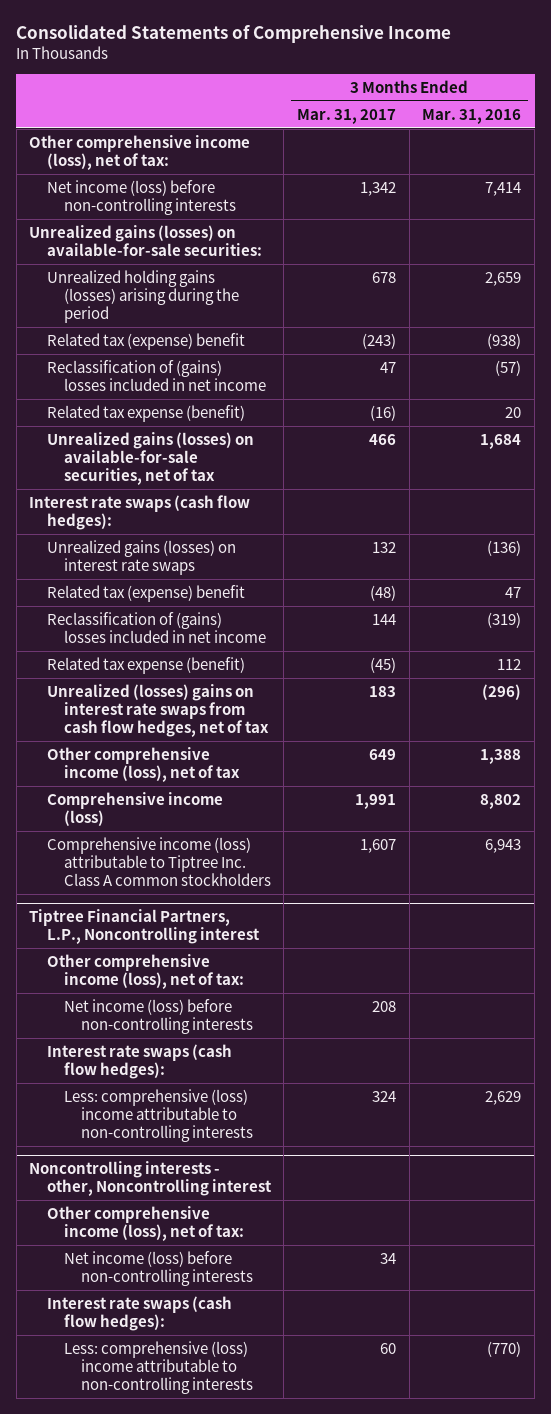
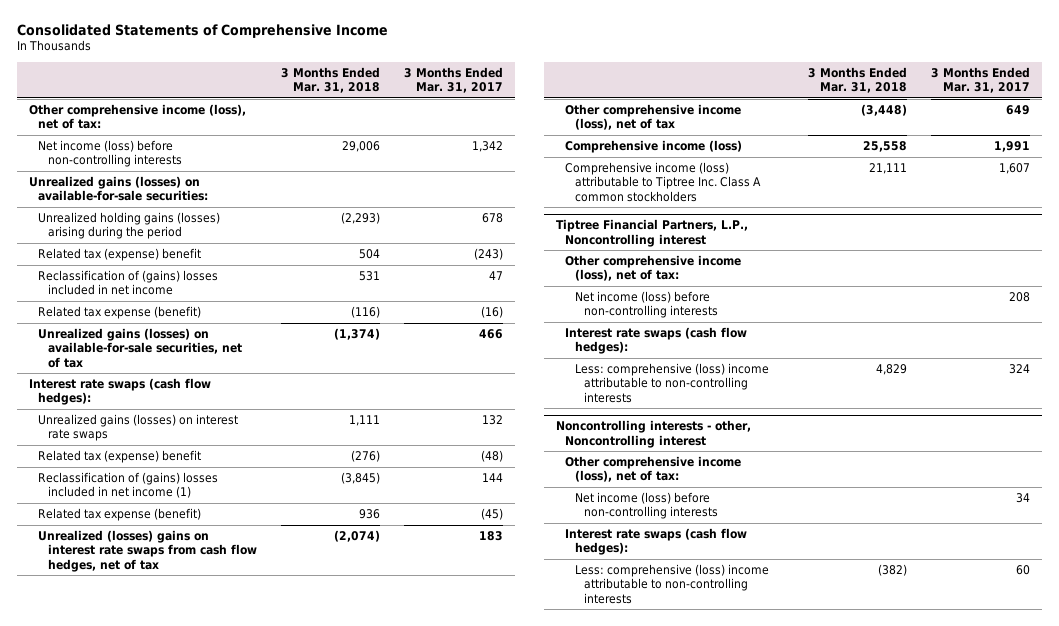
[422,108,522,124] Mar. 31, 2016 -> none
none -> [280,66,380,94] 3 Months Ended Mar. 31, 2018
[46,611,266,643] Reclassification of (gains) losses included in net income -> [38,471,219,499] Reclassification of (gains) losses included in net income (1)

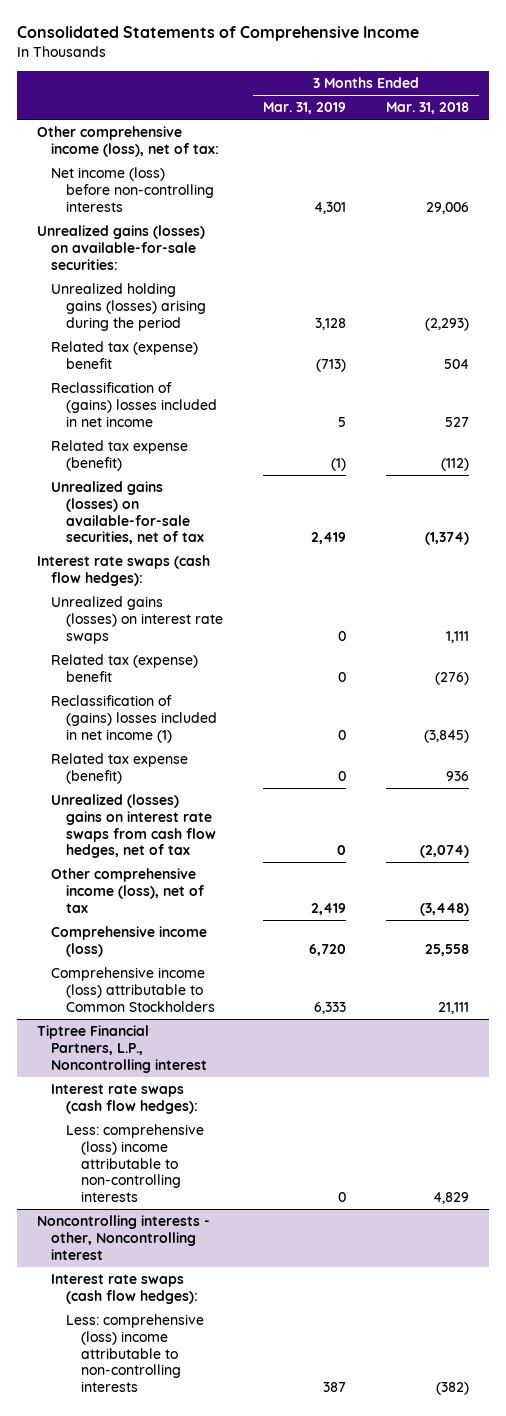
[404,66,504,94] 3 Months Ended Mar. 31, 2017 -> none
none -> [263,102,347,115] Mar. 31, 2019
[358,270,380,281] 531 -> [445,416,470,427] 527
[350,305,380,318] (116) -> [441,457,470,471] (112)
[565,161,761,202] Comprehensive income (loss) attributable to Tiptree Inc. Class A common stockholders -> [51,966,216,1012] Comprehensive income (loss) attributable to Common Stockholders
[565,254,742,282] Other comprehensive income (loss), net of tax: -> none
[574,290,719,319] Net income (loss) before non-controlling interests -> none
[565,455,742,483] Other comprehensive income (loss), net of tax: -> none
[574,491,719,520] Net income (loss) before non-controlling interests -> none

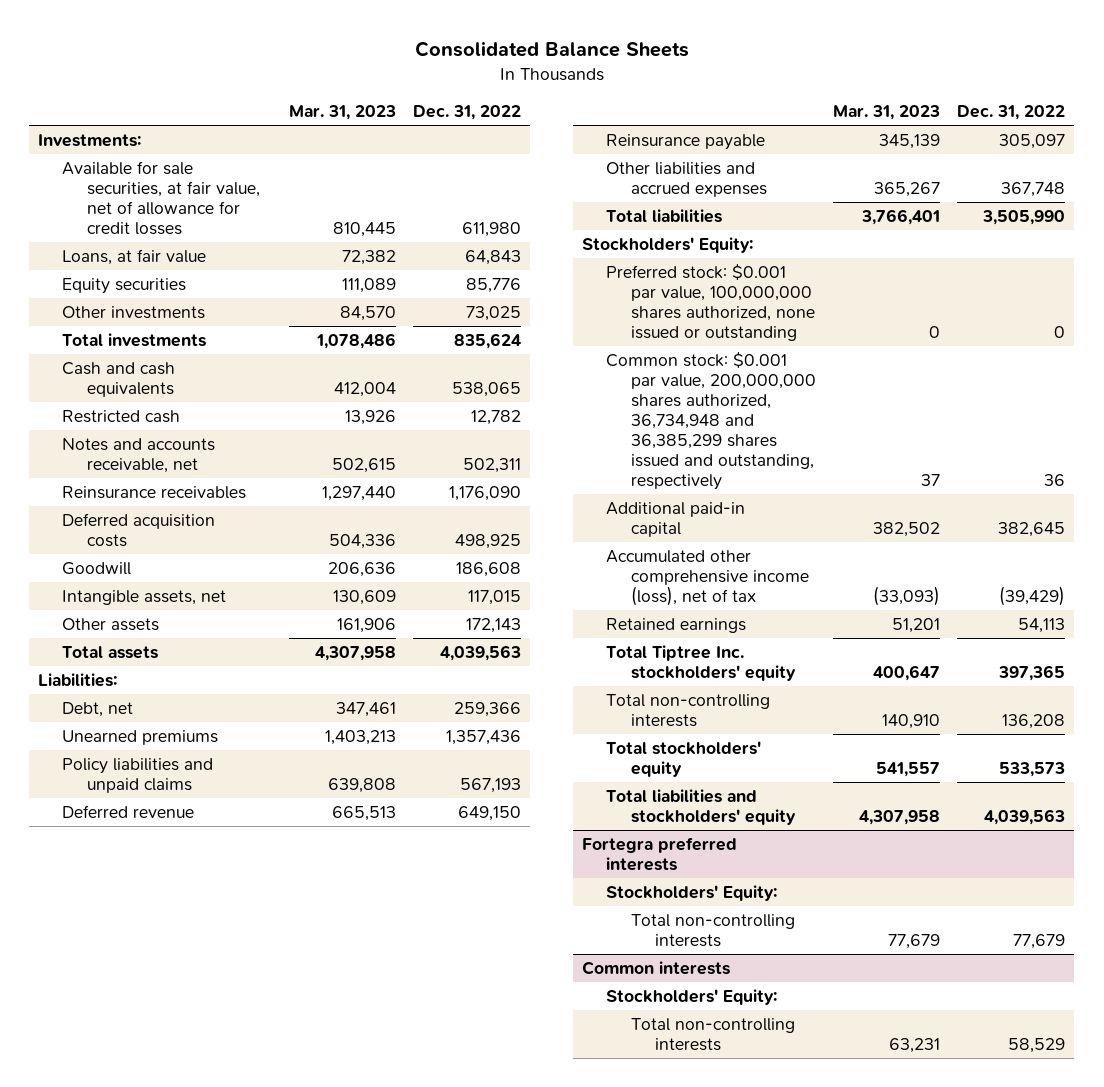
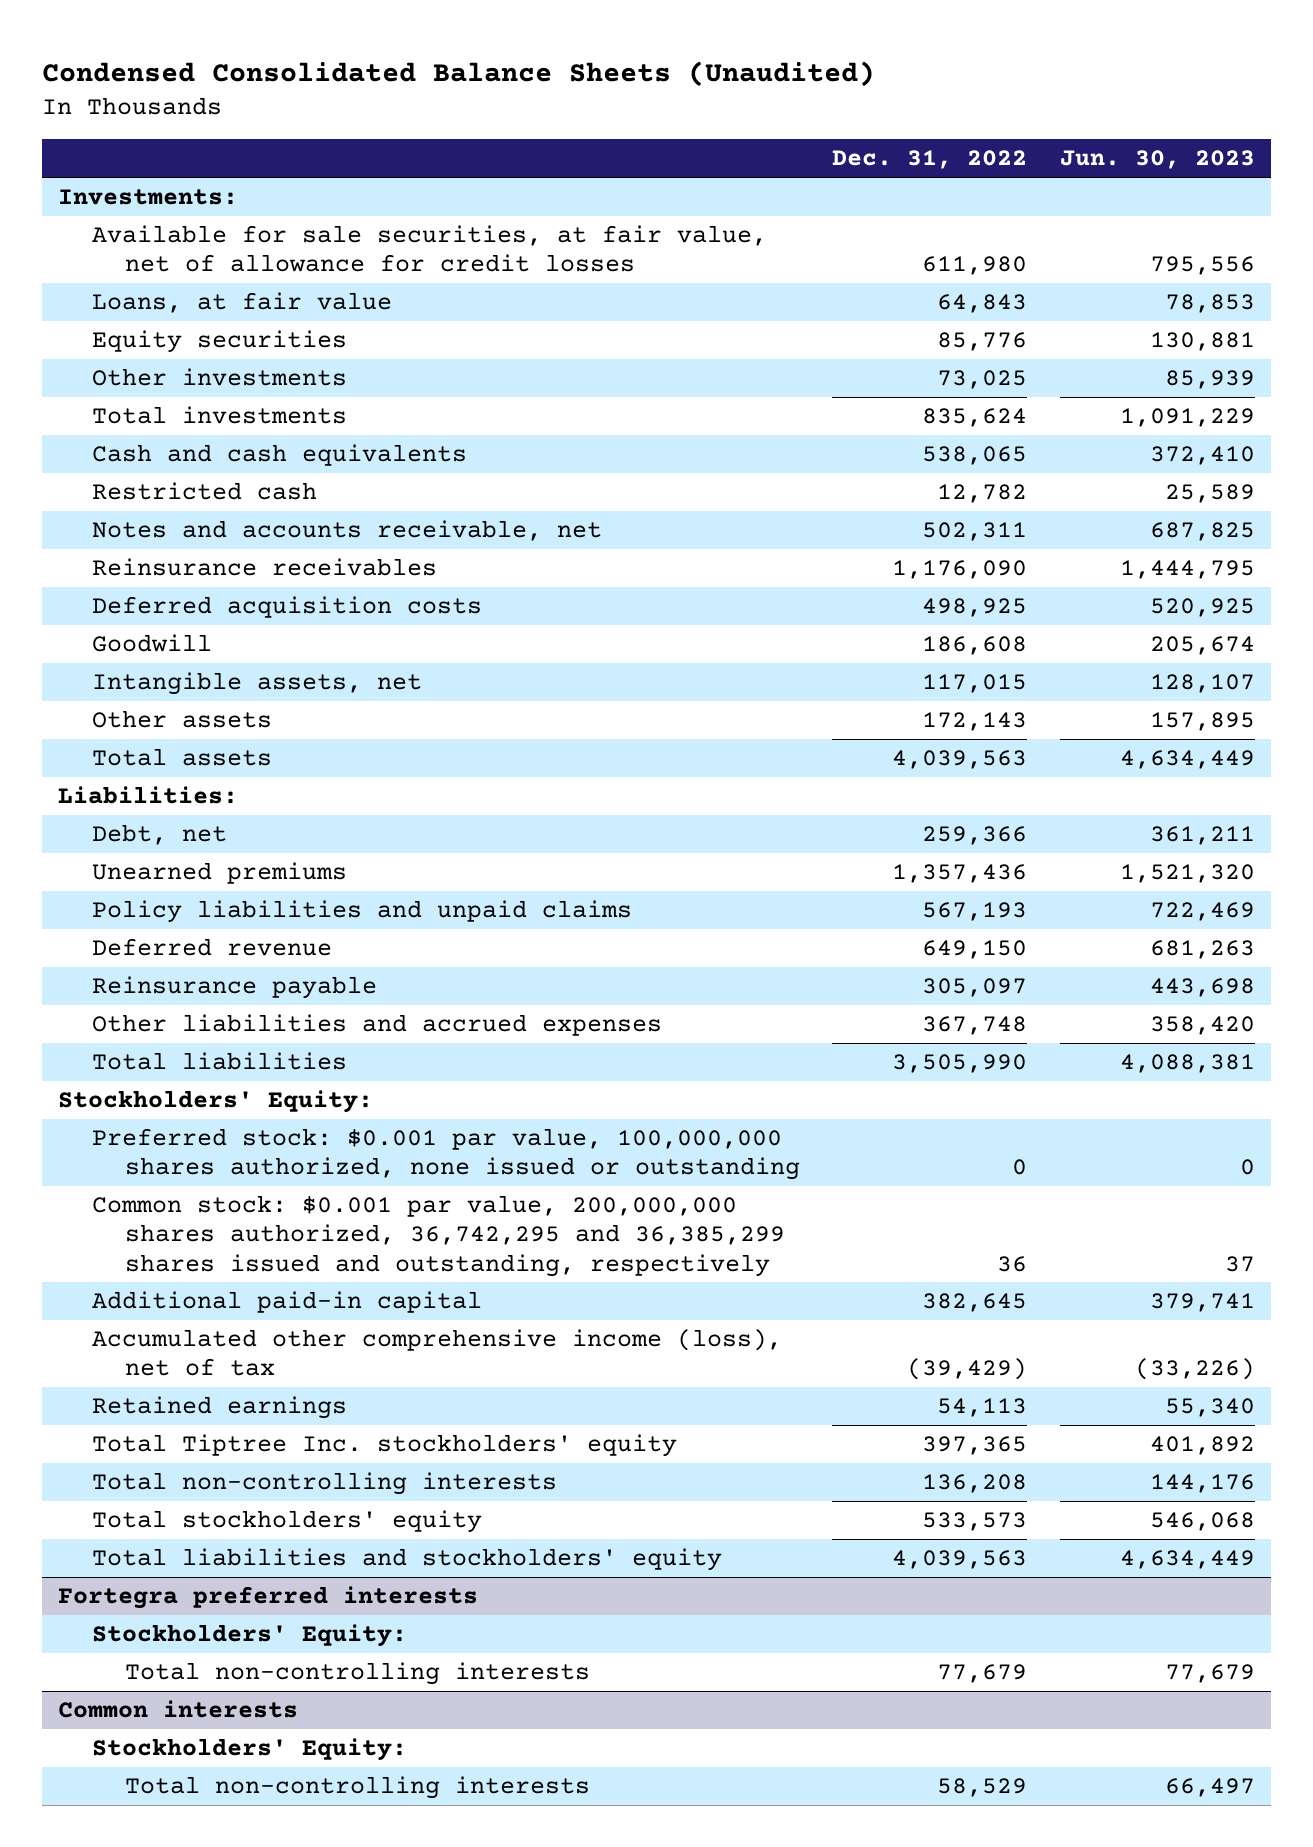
[414,41,689,58] Consolidated Balance Sheets -> [42,60,876,87] Condensed Consolidated Balance Sheets (Unaudited)
[288,105,396,121] Mar. 31, 2023 -> none
none -> [1059,150,1255,170] Jun. 30, 2023
[606,352,816,490] Common stock: $0.001 par value, 200,000,000 shares authorized, 36,734,948 and 36,385,299 shares issued and outstanding, respectively -> [91,1195,786,1277] Common stock: $0.001 par value, 200,000,000 shares authorized, 36,742,295 and 36,385,299 shares issued and outstanding, respectively

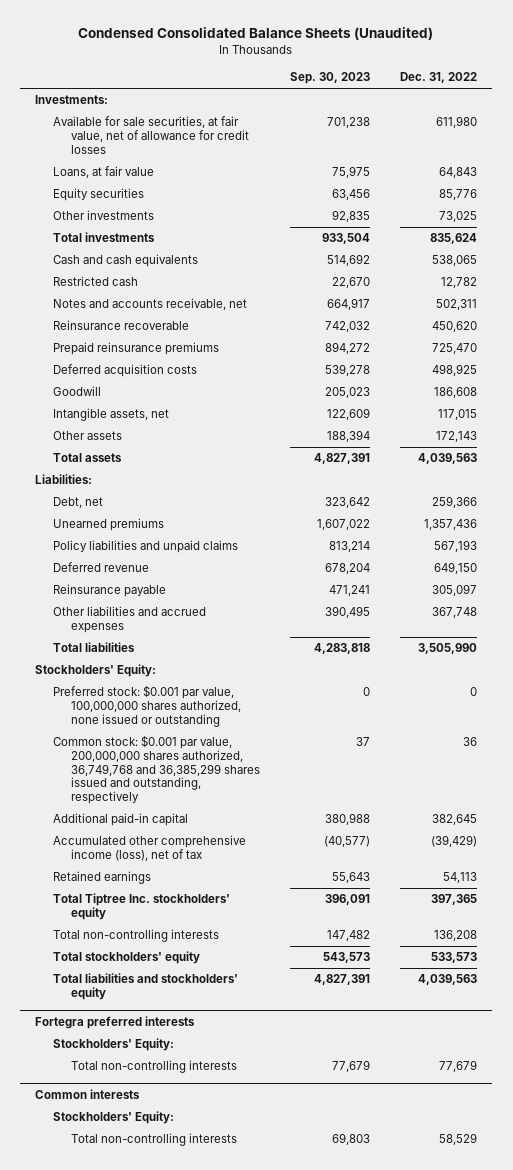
[1059,150,1255,170] Jun. 30, 2023 -> none
none -> [289,72,370,85] Sep. 30, 2023
[91,558,437,577] Reinsurance receivables -> none
none -> [52,320,189,331] Reinsurance recoverable
none -> [52,342,219,356] Prepaid reinsurance premiums
[91,1195,786,1277] Common stock: $0.001 par value, 200,000,000 shares authorized, 36,742,295 and 36,385,299 shares issued and outstanding, respectively -> [52,735,260,804] Common stock: $0.001 par value, 200,000,000 shares authorized, 36,749,768 and 36,385,299 shares issued and outstanding, respectively

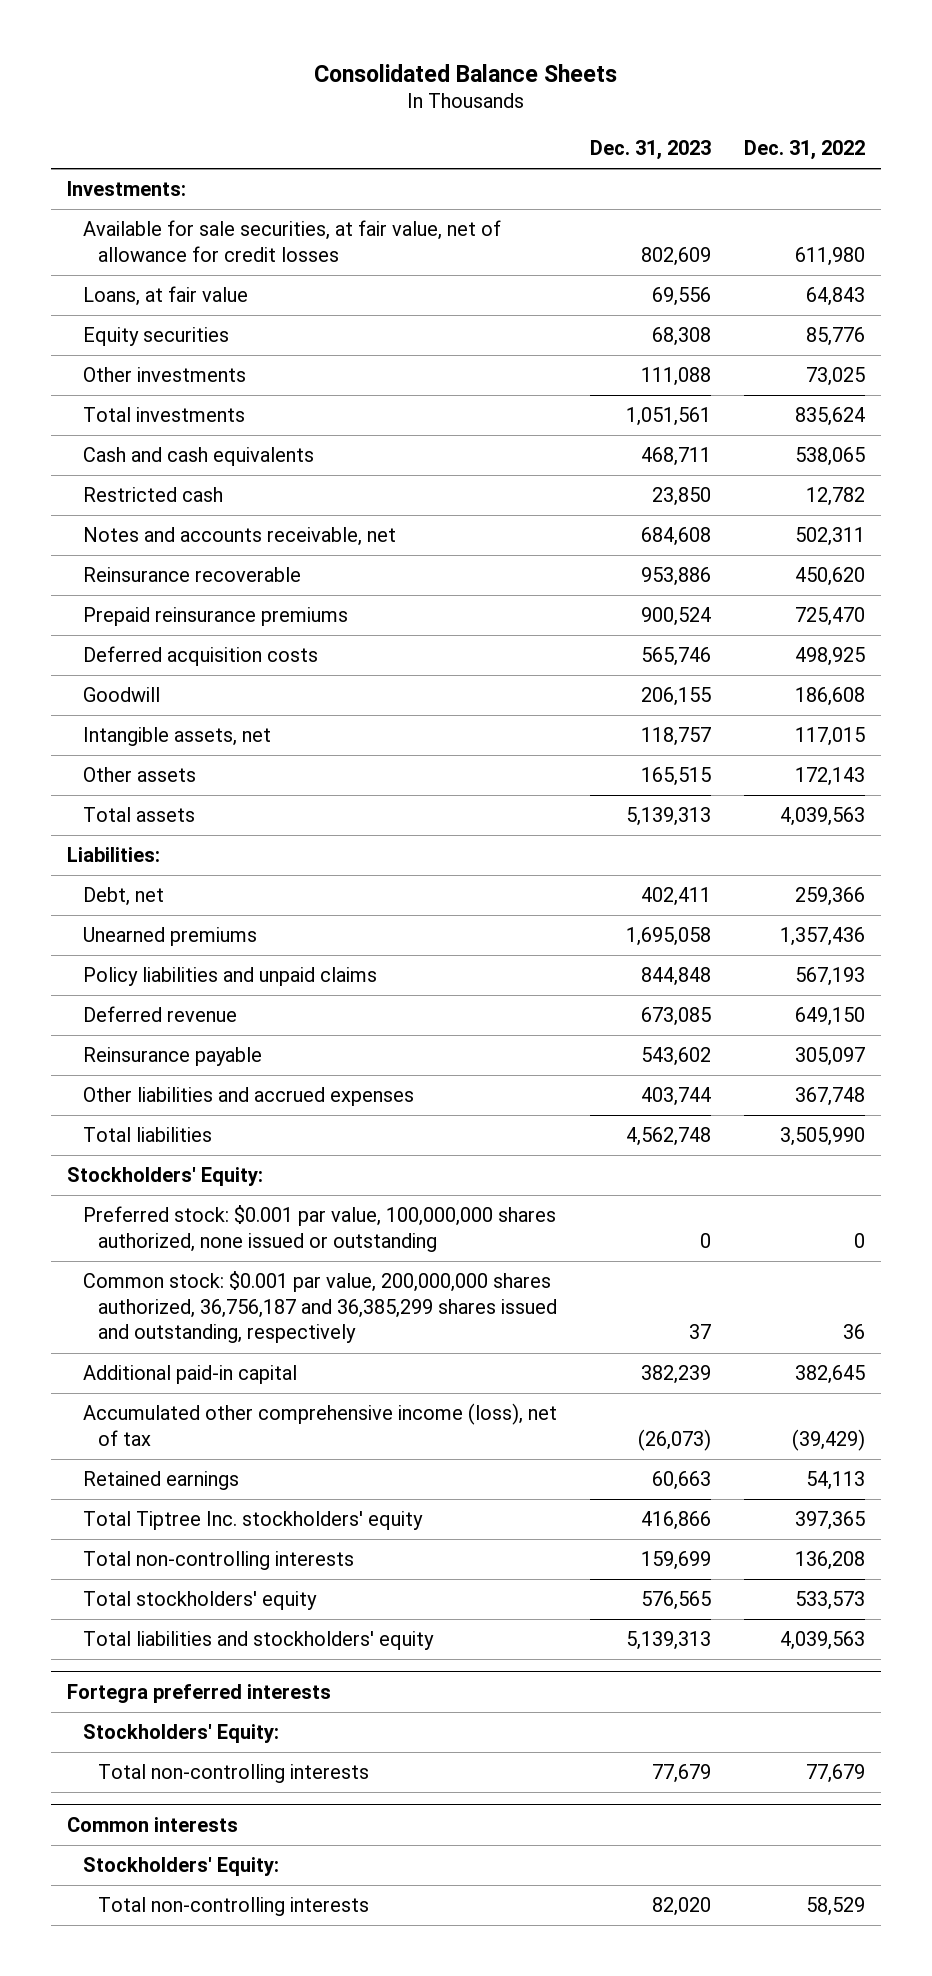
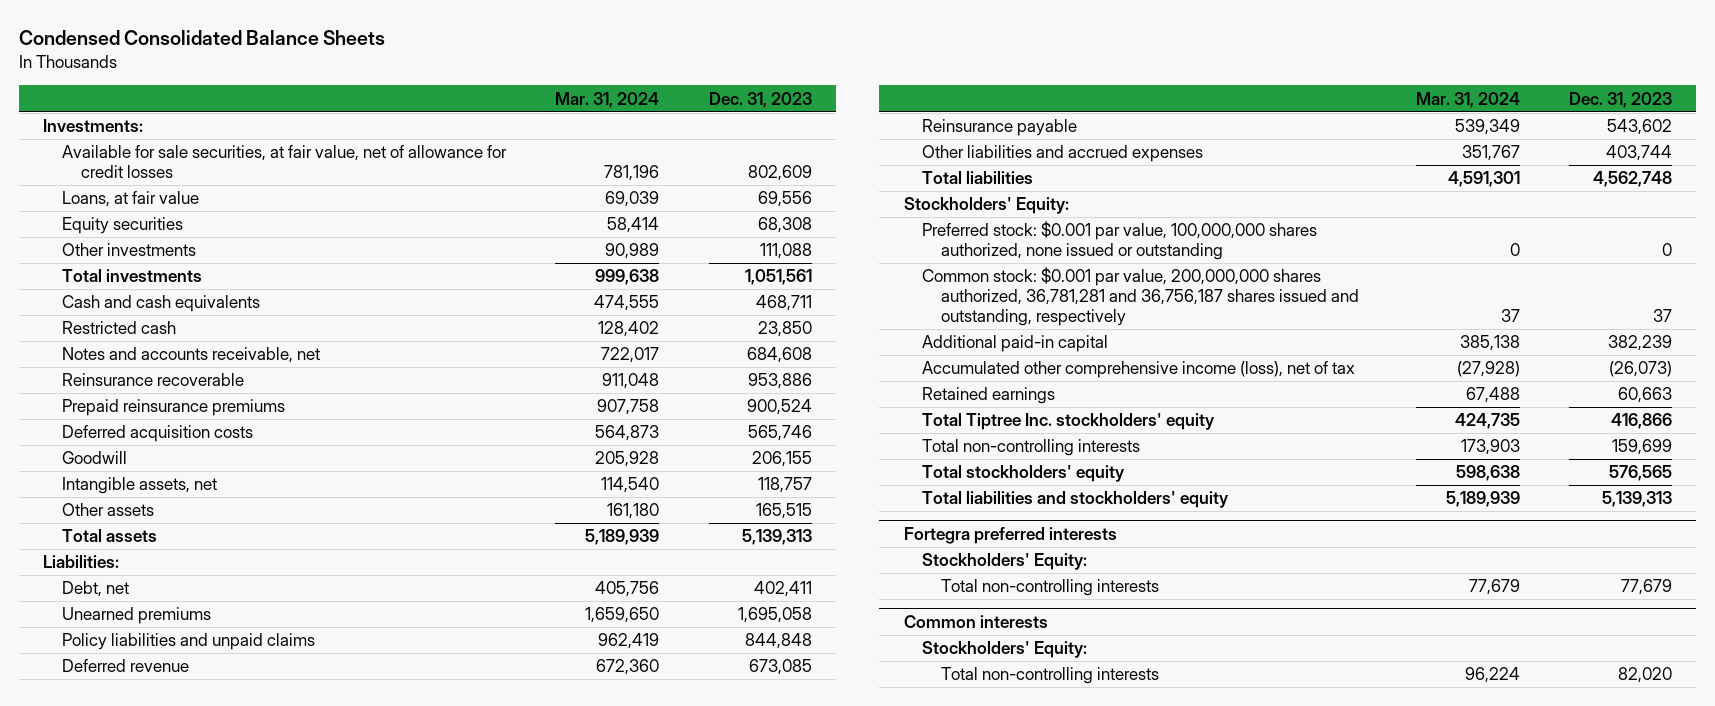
[314,63,618,82] Consolidated Balance Sheets -> [18,30,385,46] Condensed Consolidated Balance Sheets
[744,140,866,161] Dec. 31, 2022 -> none
none -> [555,91,660,108] Mar. 31, 2024
[82,1271,558,1344] Common stock: $0.001 par value, 200,000,000 shares authorized, 36,756,187 and 36,385,299 shares issued and outstanding, respectively -> [922,267,1359,327] Common stock: $0.001 par value, 200,000,000 shares authorized, 36,781,281 and 36,756,187 shares issued and outstanding, respectively

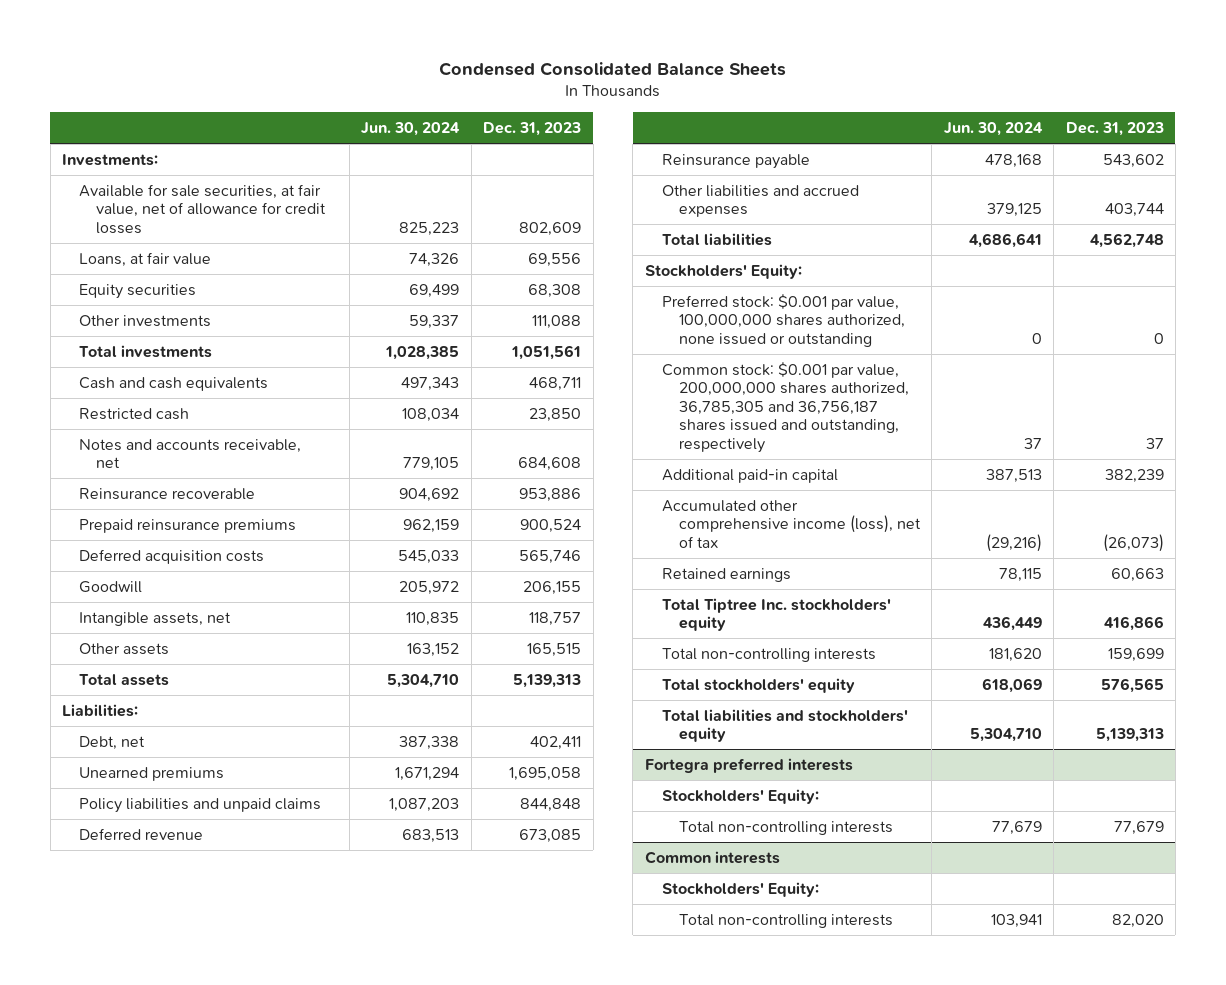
[555,91,660,108] Mar. 31, 2024 -> none
none -> [361,122,461,137] Jun. 30, 2024
[922,267,1359,327] Common stock: $0.001 par value, 200,000,000 shares authorized, 36,781,281 and 36,756,187 shares issued and outstanding, respectively -> [661,361,909,453] Common stock: $0.001 par value, 200,000,000 shares authorized, 36,785,305 and 36,756,187 shares issued and outstanding, respectively

